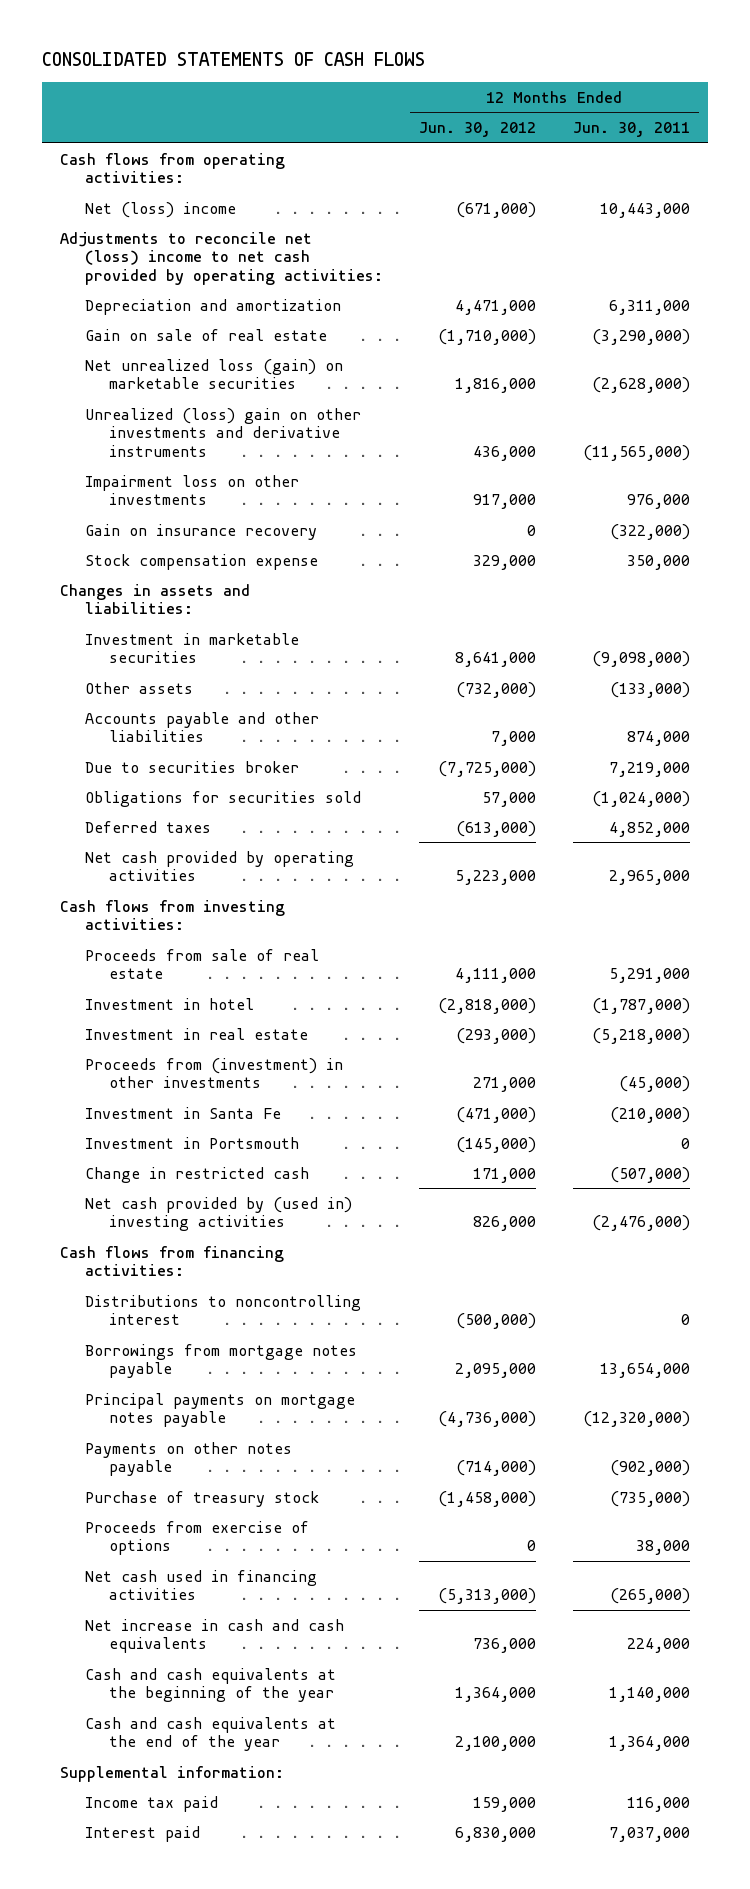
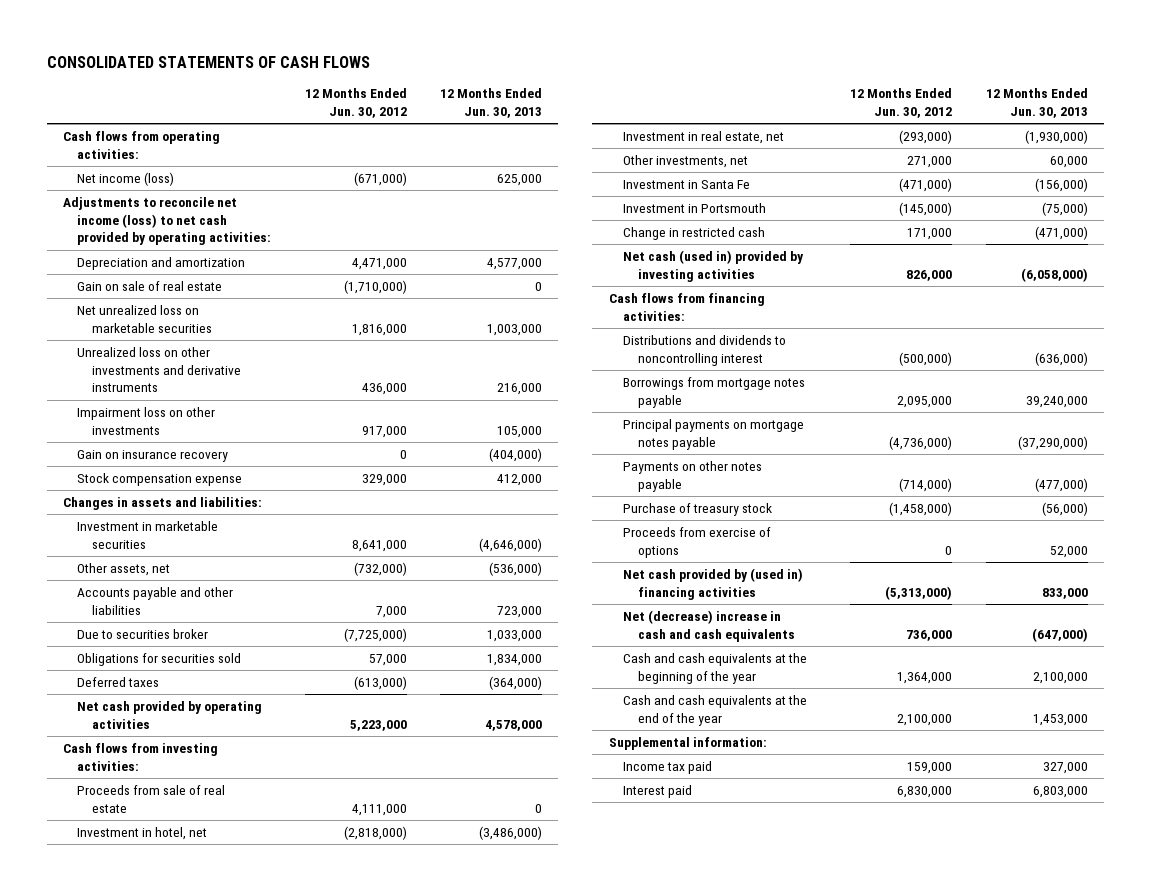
[572,122,690,138] Jun. 30, 2011 -> none
none -> [439,88,542,119] 12 Months Ended Jun. 30, 2013
[84,201,236,218] Net (loss) income -> [77,171,175,186] Net income (loss)
[59,231,383,285] Adjustments to reconcile net (loss) income to net cash provided by operating activities: -> [63,196,272,246] Adjustments to reconcile net income (loss) to net cash provided by operating activities:
[84,358,343,390] Net unrealized loss (gain) on marketable securities -> [77,304,212,333] Net unrealized loss on marketable securities
[84,407,361,457] Unrealized (loss) gain on other investments and derivative instruments -> [77,346,241,393] Unrealized loss on other investments and derivative instruments
[84,681,193,694] Other assets -> [77,562,171,576] Other assets, net
[84,997,254,1010] Investment in hotel -> [77,826,208,840] Investment in hotel, net
[84,1027,308,1040] Investment in real estate -> [623,130,785,144] Investment in real estate, net
[84,1057,343,1089] Proceeds from (investment) in other investments -> [623,154,749,168] Other investments, net
[84,1196,352,1232] Net cash provided by (used in) investing activities -> [623,249,805,282] Net cash (used in) provided by investing activities
[84,1294,361,1326] Distributions to noncontrolling interest -> [623,334,787,366] Distributions and dividends to noncontrolling interest
[84,1569,317,1601] Net cash used in financing activities -> [623,567,804,600] Net cash provided by (used in) financing activities
[84,1618,344,1654] Net increase in cash and cash equivalents -> [623,609,795,642] Net (decrease) increase in cash and cash equivalents

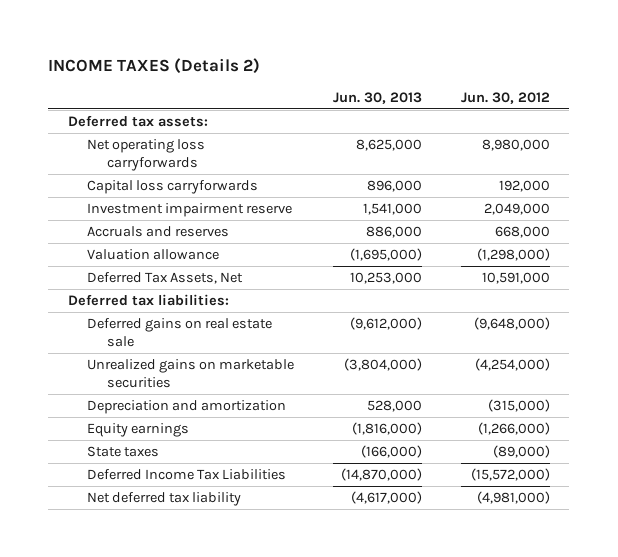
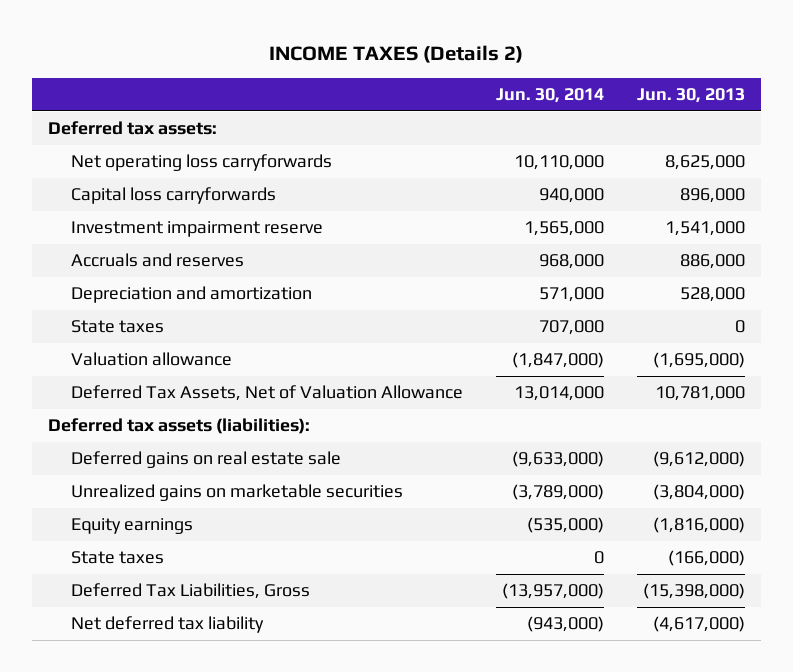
[460,91,550,104] Jun. 30, 2012 -> none
none -> [495,88,604,104] Jun. 30, 2014
[87,400,287,415] Depreciation and amortization -> [70,286,312,304] Depreciation and amortization
none -> [70,320,164,334] State taxes
[87,272,244,285] Deferred Tax Assets, Net -> [70,385,463,402] Deferred Tax Assets, Net of Valuation Allowance
[350,272,423,285] 10,253,000 -> [654,386,745,402] 10,781,000
[67,294,229,307] Deferred tax liabilities: -> [48,418,311,435] Deferred tax assets (liabilities):
[87,469,287,481] Deferred Income Tax Liabilities -> [70,583,310,600] Deferred Tax Liabilities, Gross
[341,468,423,482] (14,870,000) -> [642,583,745,600] (15,398,000)

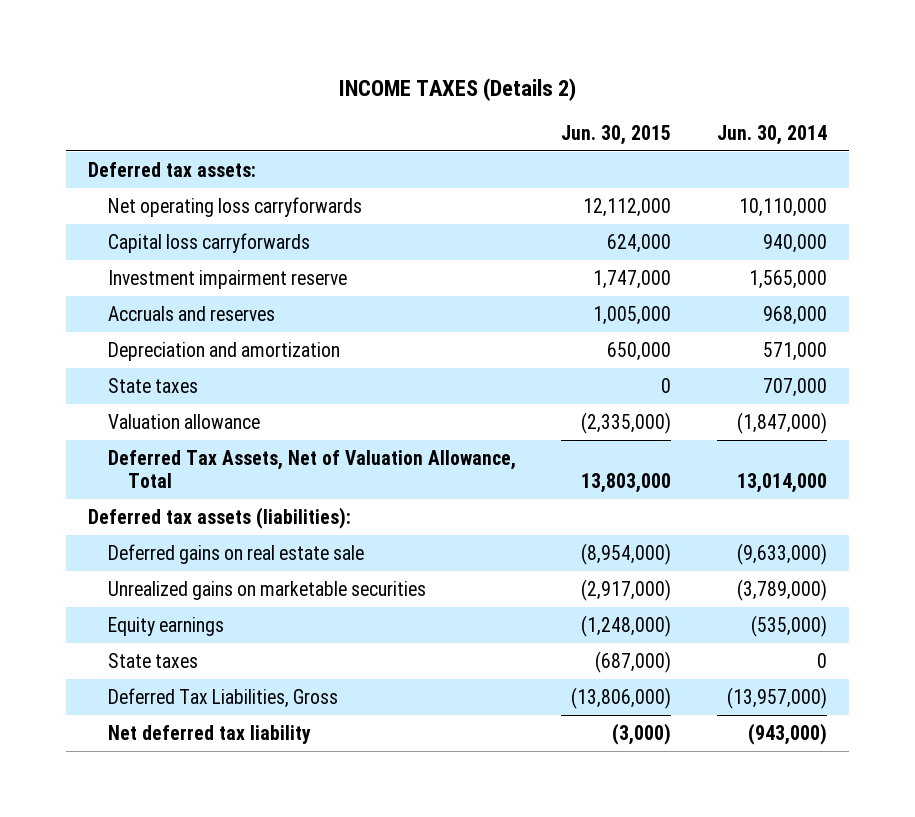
[636,88,745,104] Jun. 30, 2013 -> none
none -> [561,124,672,145] Jun. 30, 2015
[70,385,463,402] Deferred Tax Assets, Net of Valuation Allowance -> [108,449,517,488] Deferred Tax Assets, Net of Valuation Allowance, Total

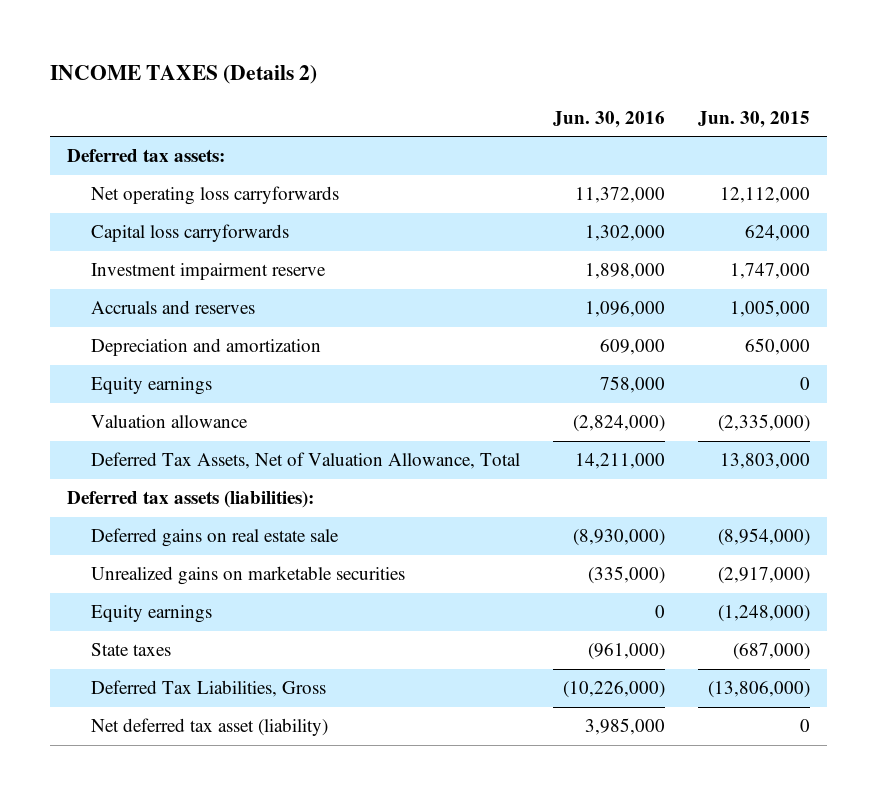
[716,124,827,145] Jun. 30, 2014 -> none
none -> [553,110,666,128] Jun. 30, 2016
[108,377,199,393] State taxes -> none
none -> [91,377,213,396] Equity earnings
[108,724,312,744] Net deferred tax liability -> [91,718,329,737] Net deferred tax asset (liability)
[612,722,672,745] (3,000) -> [800,719,811,733] 0

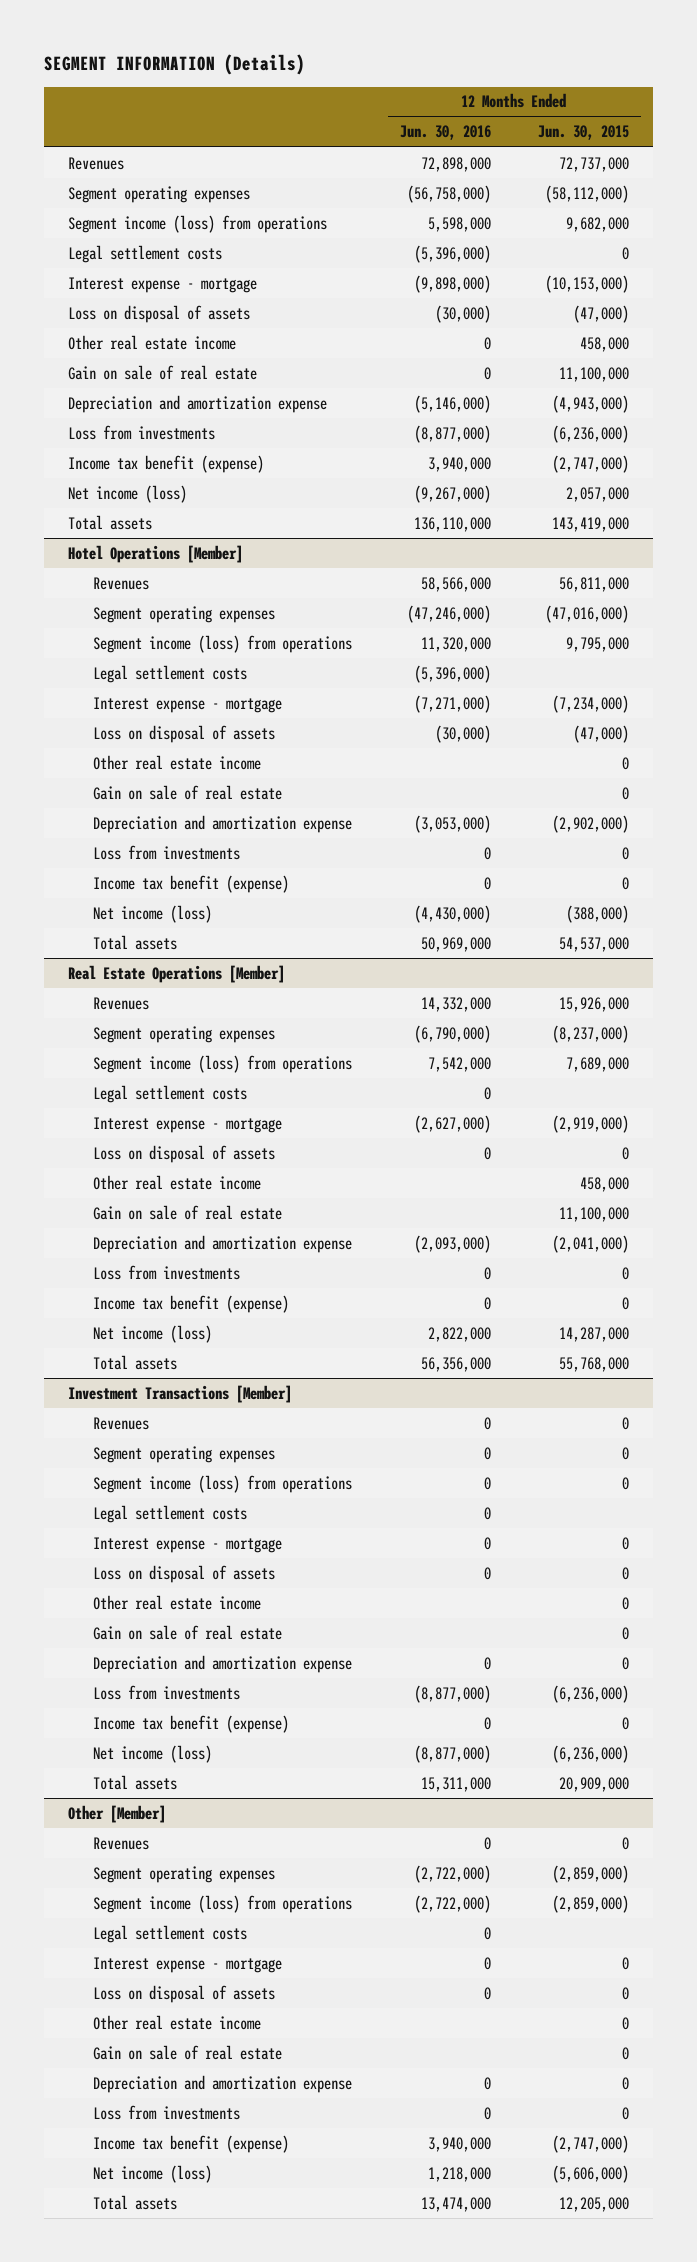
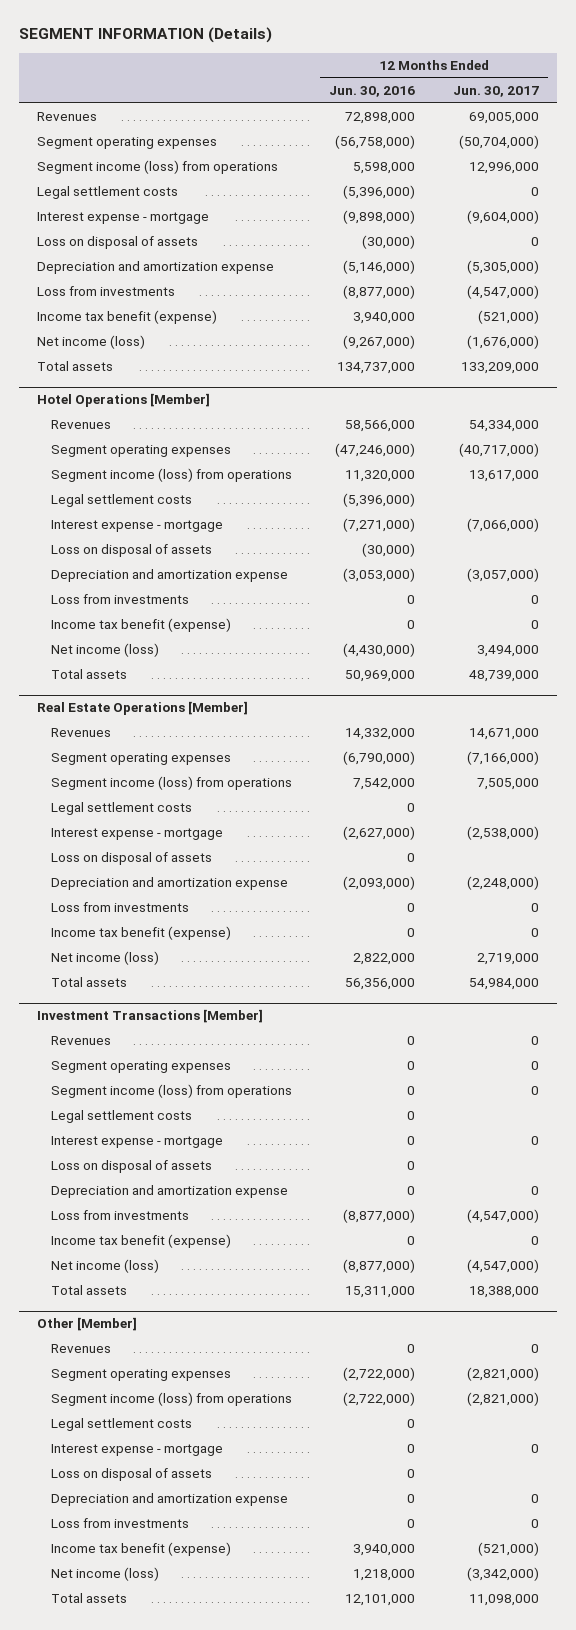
[537,125,629,141] Jun. 30, 2015 -> none
none -> [452,85,539,97] Jun. 30, 2017
[67,334,236,350] Other real estate income -> none
[67,364,257,380] Gain on sale of real estate -> none
[413,516,491,532] 136,110,000 -> [337,362,416,375] 134,737,000
[93,754,262,770] Other real estate income -> none
[93,784,283,800] Gain on sale of real estate -> none
[93,1174,262,1190] Other real estate income -> none
[93,1204,283,1220] Gain on sale of real estate -> none
[93,1594,262,1610] Other real estate income -> none
[93,1624,283,1640] Gain on sale of real estate -> none
[93,2014,262,2030] Other real estate income -> none
[93,2044,283,2060] Gain on sale of real estate -> none
[420,2196,491,2212] 13,474,000 -> [345,1594,416,1607] 12,101,000

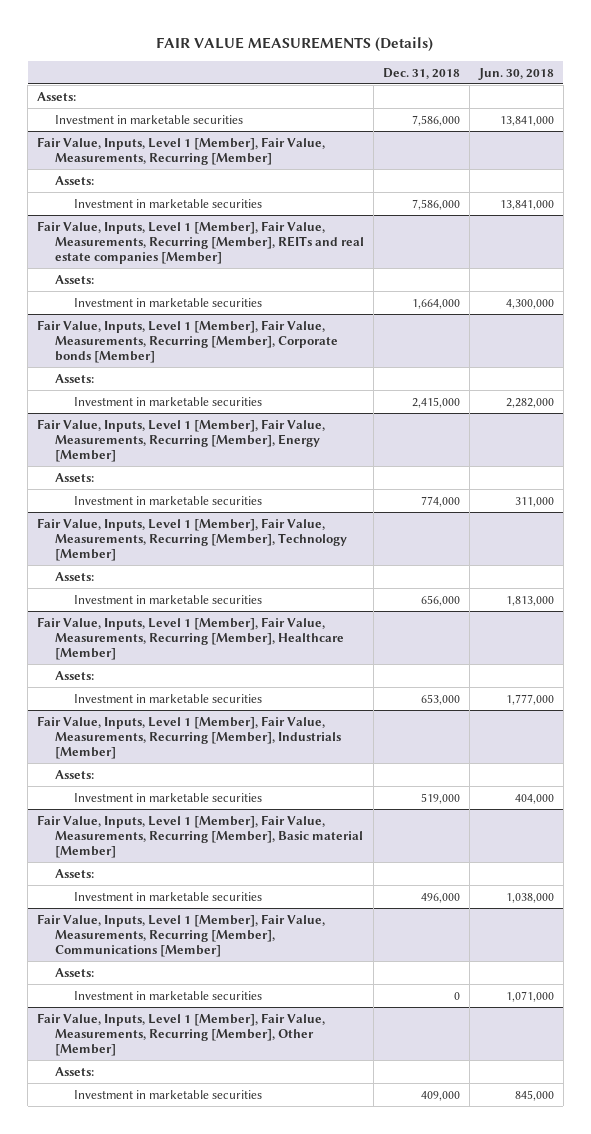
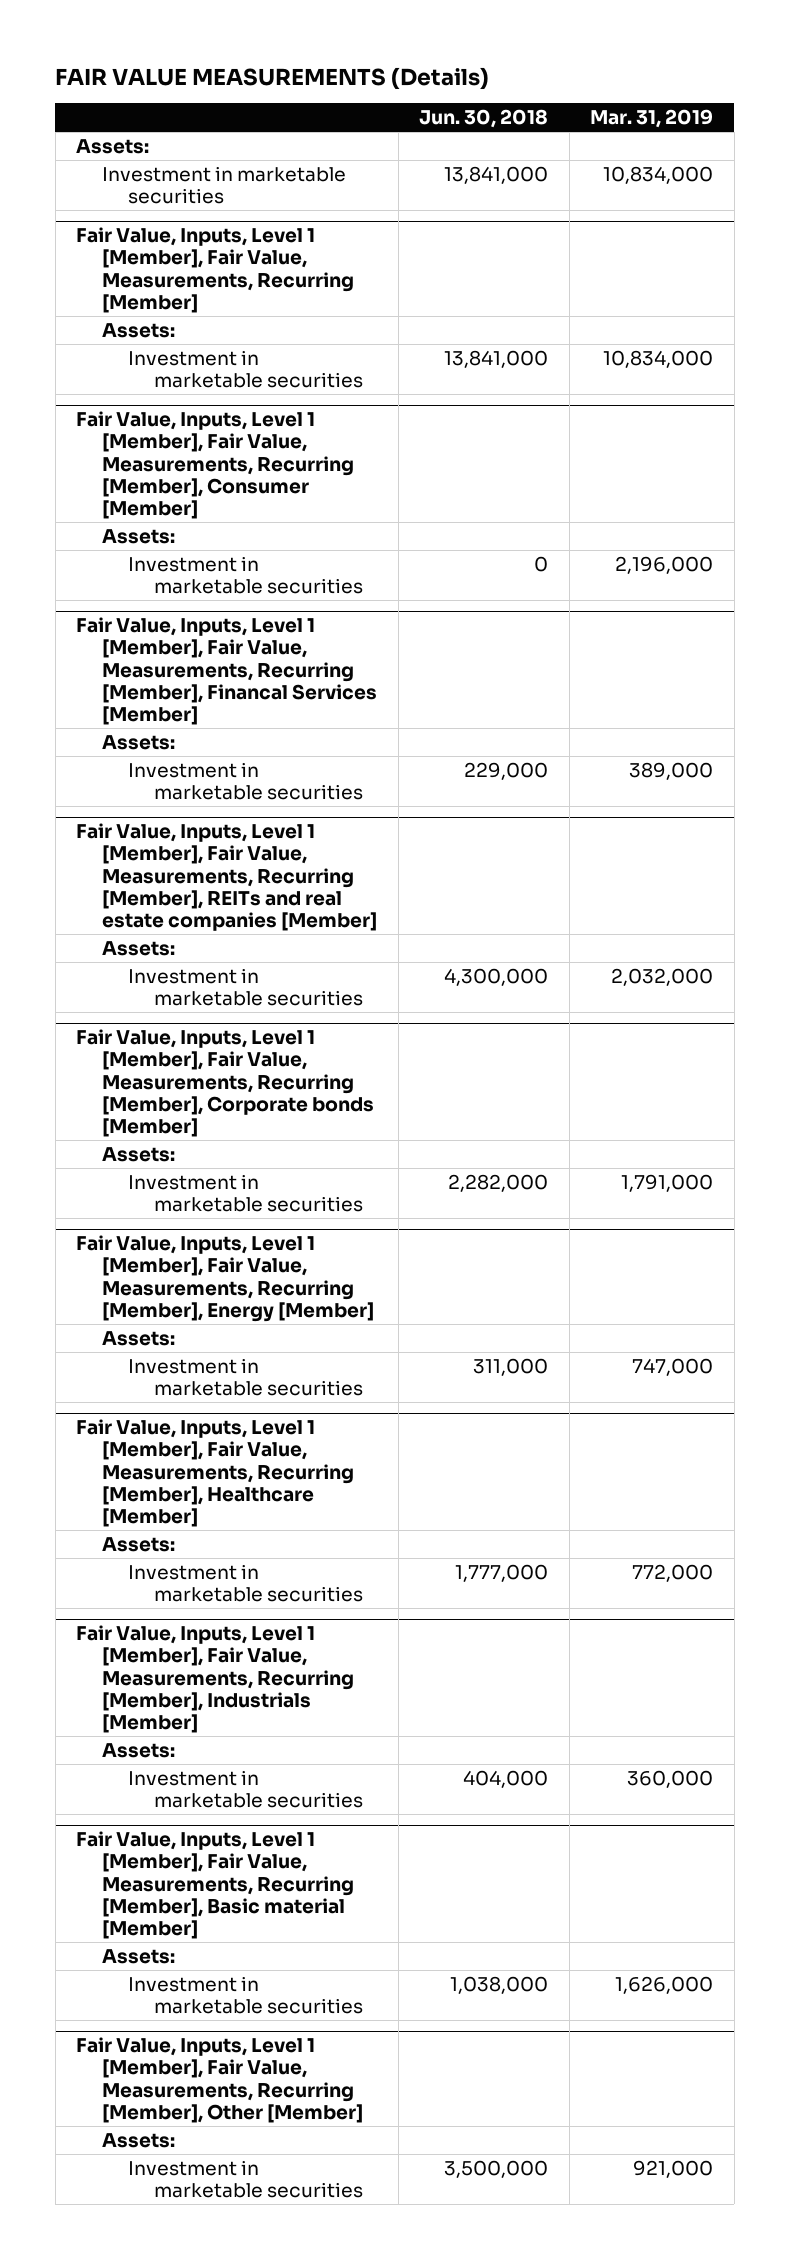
[383,67,461,79] Dec. 31, 2018 -> none
none -> [590,109,714,129] Mar. 31, 2019
none -> [76,411,354,520] Fair Value, Inputs, Level 1 [Member], Fair Value, Measurements, Recurring [Member], Consumer [Member]
none -> [101,528,175,544] Assets:
none -> [127,555,363,595] Investment in marketable securities
none -> [76,617,377,726] Fair Value, Inputs, Level 1 [Member], Fair Value, Measurements, Recurring [Member], Financal Services [Member]
none -> [101,734,175,750] Assets:
none -> [127,761,363,801] Investment in marketable securities
[37,517,348,561] Fair Value, Inputs, Level 1 [Member], Fair Value, Measurements, Recurring [Member], Technology [Member] -> none
[55,571,95,581] Assets: -> none
[73,594,262,604] Investment in marketable securities -> none
[37,913,326,957] Fair Value, Inputs, Level 1 [Member], Fair Value, Measurements, Recurring [Member], Communications [Member] -> none
[55,967,95,977] Assets: -> none
[73,990,262,1000] Investment in marketable securities -> none
[514,1089,554,1101] 845,000 -> [444,2159,549,2178] 3,500,000

